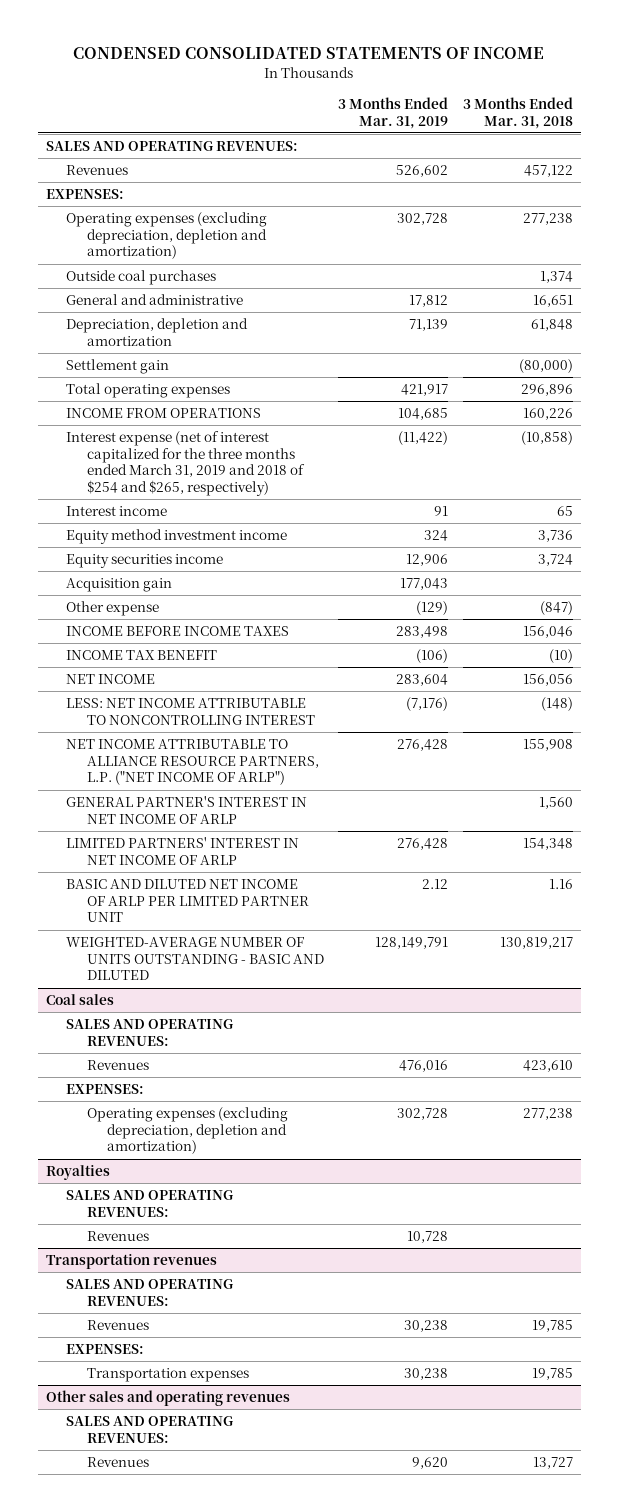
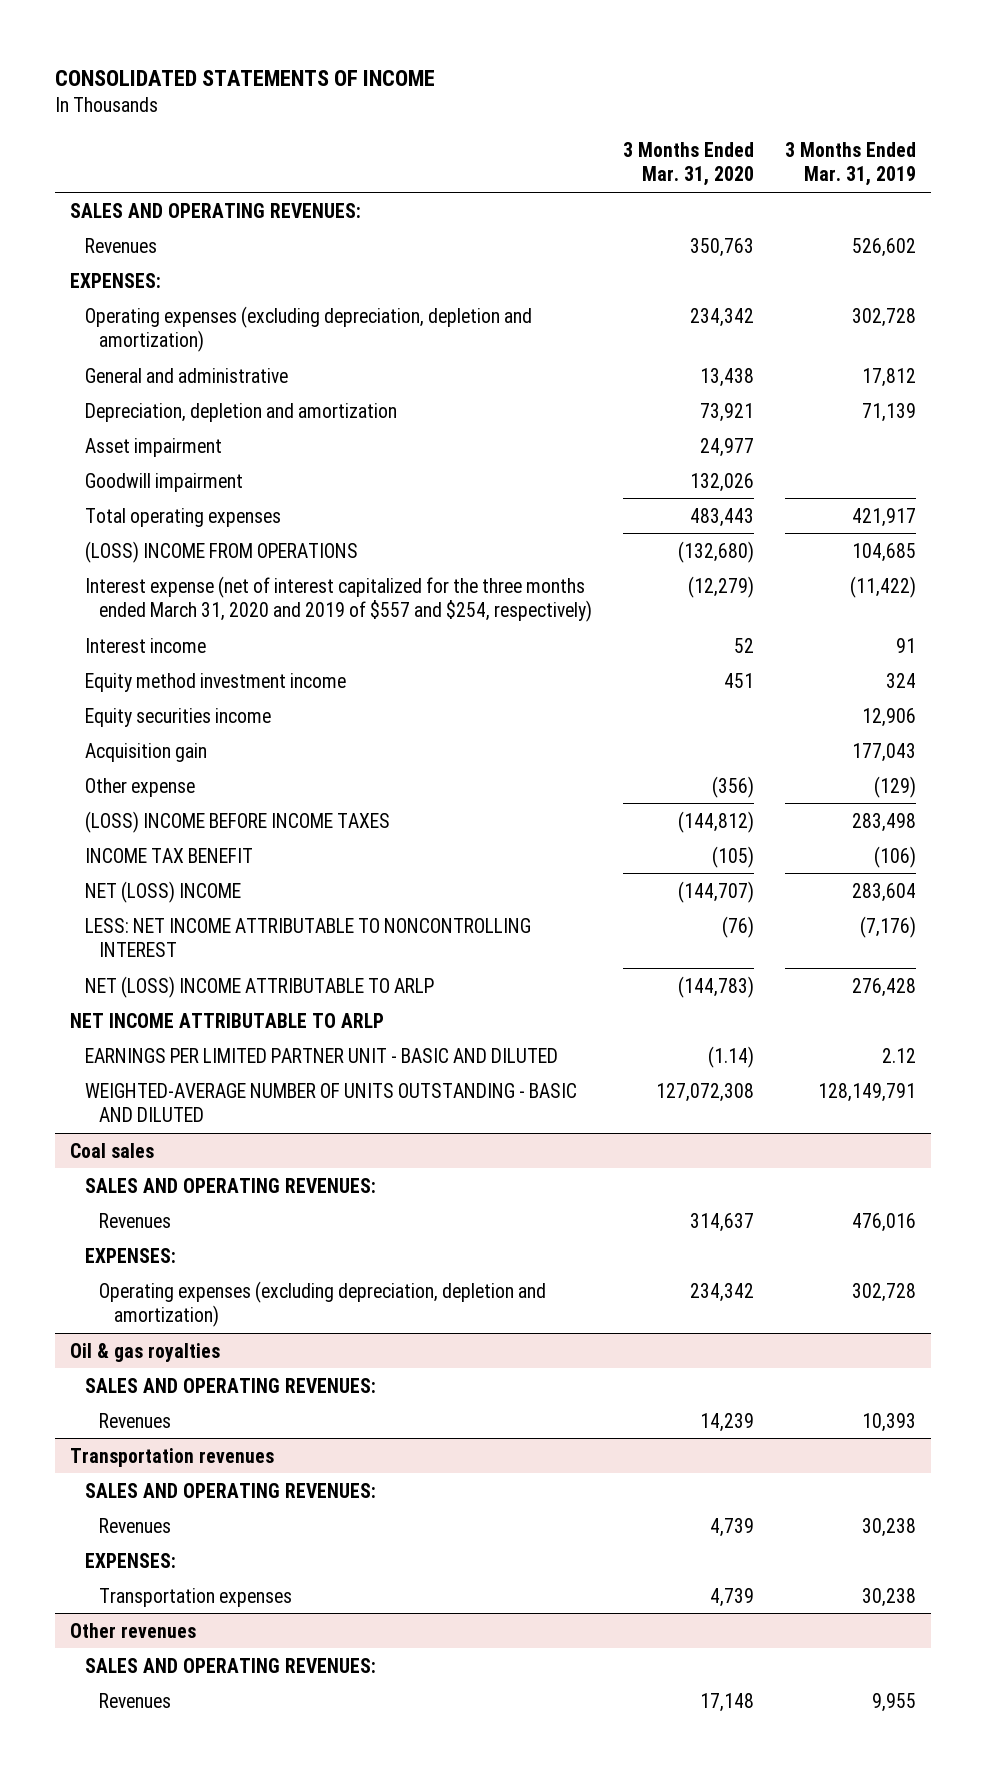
[73,47,545,60] CONDENSED CONSOLIDATED STATEMENTS OF INCOME -> [55,69,436,86] CONSOLIDATED STATEMENTS OF INCOME
[463,96,574,129] 3 Months Ended Mar. 31, 2018 -> none
none -> [622,141,754,187] 3 Months Ended Mar. 31, 2020
[66,270,217,286] Outside coal purchases -> none
[66,359,170,375] Settlement gain -> none
none -> [84,437,222,457] Asset impairment
none -> [84,472,243,492] Goodwill impairment
[66,408,262,419] INCOME FROM OPERATIONS -> [84,540,358,563] (LOSS) INCOME FROM OPERATIONS
[66,431,305,497] Interest expense (net of interest capitalized for the three months ended March 31, 2019 and 2018 of $254 and $265, respectively) -> [84,575,593,623] Interest expense (net of interest capitalized for the three months ended March 31, 2020 and 2019 of $557 and $254, respectively)
[66,626,290,637] INCOME BEFORE INCOME TAXES -> [84,810,390,833] (LOSS) INCOME BEFORE INCOME TAXES
[66,674,156,685] NET INCOME -> [84,880,241,903] NET (LOSS) INCOME
[66,796,308,824] GENERAL PARTNER'S INTEREST IN NET INCOME OF ARLP -> none
[66,837,300,865] LIMITED PARTNERS' INTEREST IN NET INCOME OF ARLP -> none
[66,739,319,786] NET INCOME ATTRIBUTABLE TO ALLIANCE RESOURCE PARTNERS, L.P. ("NET INCOME OF ARLP") -> [84,975,434,998] NET (LOSS) INCOME ATTRIBUTABLE TO ARLP
none -> [70,1012,385,1028] NET INCOME ATTRIBUTABLE TO ARLP
[66,879,309,923] BASIC AND DILUTED NET INCOME OF ARLP PER LIMITED PARTNER UNIT -> [84,1047,558,1063] EARNINGS PER LIMITED PARTNER UNIT - BASIC AND DILUTED
[45,1165,110,1181] Royalties -> [70,1342,221,1362] Oil & gas royalties
[407,1231,449,1244] 10,728 -> [861,1412,916,1432] 10,393
[45,1390,290,1407] Other sales and operating revenues -> [70,1622,197,1638] Other revenues
[412,1457,449,1470] 9,620 -> [871,1692,916,1712] 9,955

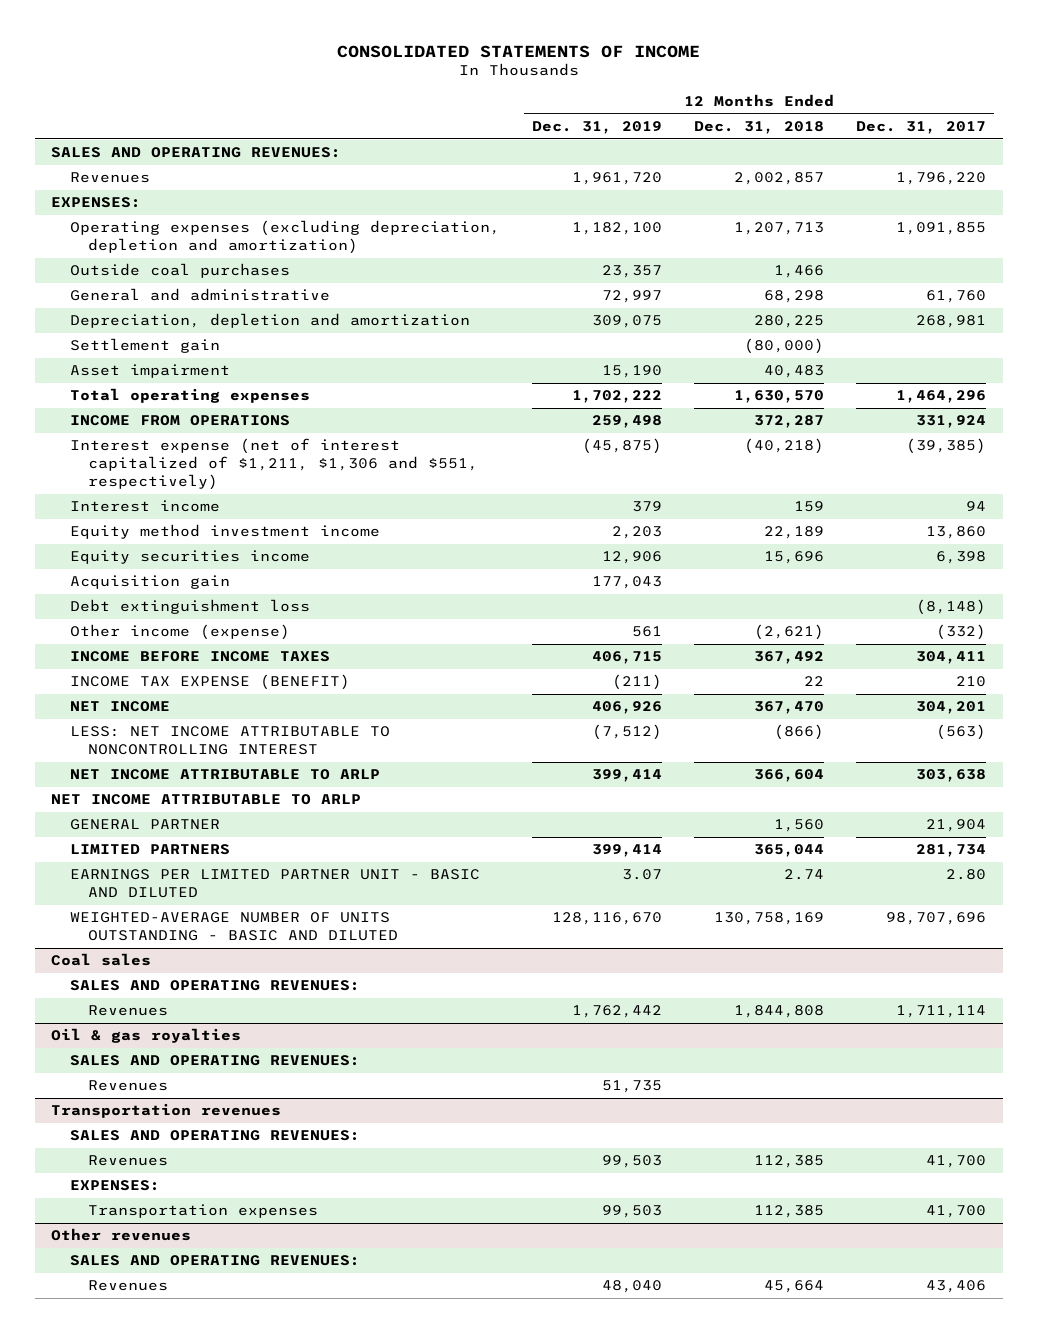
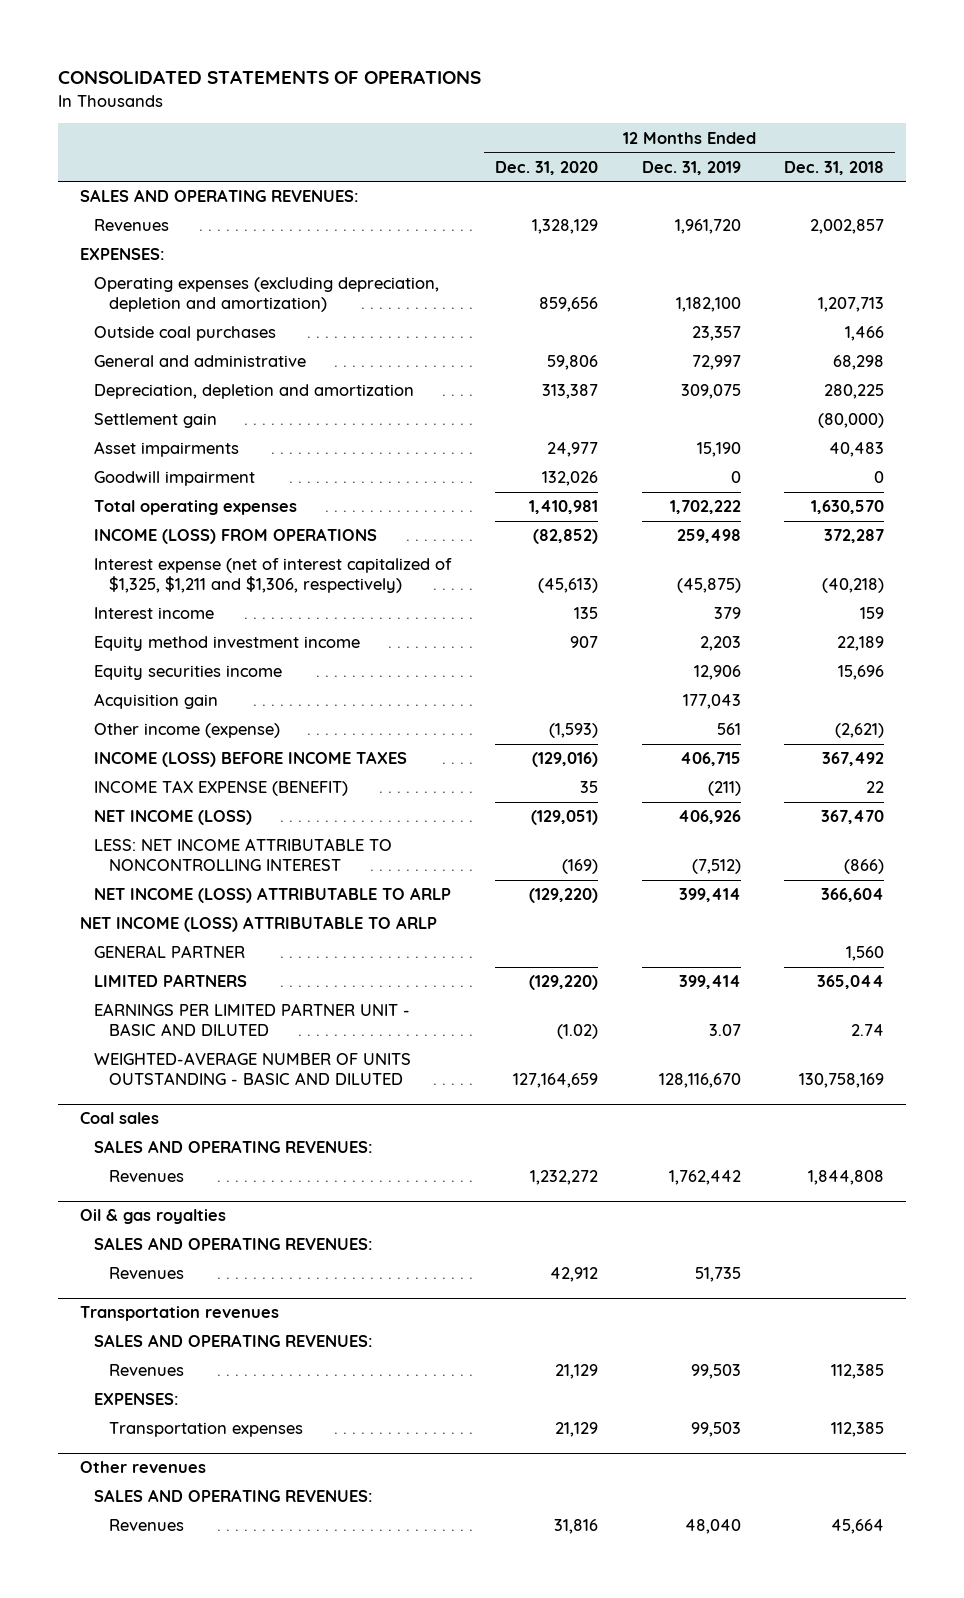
[336,44,700,58] CONSOLIDATED STATEMENTS OF INCOME -> [58,70,482,85] CONSOLIDATED STATEMENTS OF OPERATIONS
[856,121,987,135] Dec. 31, 2017 -> none
none -> [494,160,598,175] Dec. 31, 2020
[69,364,230,379] Asset impairment -> [94,441,240,458] Asset impairments
none -> [94,471,256,487] Goodwill impairment
[69,415,290,427] INCOME FROM OPERATIONS -> [94,528,378,545] INCOME (LOSS) FROM OPERATIONS
[69,438,478,491] Interest expense (net of interest capitalized of $1,211, $1,306 and $551, respectively) -> [94,558,453,594] Interest expense (net of interest capitalized of $1,325, $1,211 and $1,306, respectively)
[69,599,310,615] Debt extinguishment loss -> none
[69,651,330,663] INCOME BEFORE INCOME TAXES -> [94,751,408,768] INCOME (LOSS) BEFORE INCOME TAXES
[69,701,170,713] NET INCOME -> [94,810,253,826] NET INCOME (LOSS)
[69,769,380,781] NET INCOME ATTRIBUTABLE TO ARLP -> [94,887,452,904] NET INCOME (LOSS) ATTRIBUTABLE TO ARLP
[51,794,362,806] NET INCOME ATTRIBUTABLE TO ARLP -> [79,916,437,933] NET INCOME (LOSS) ATTRIBUTABLE TO ARLP

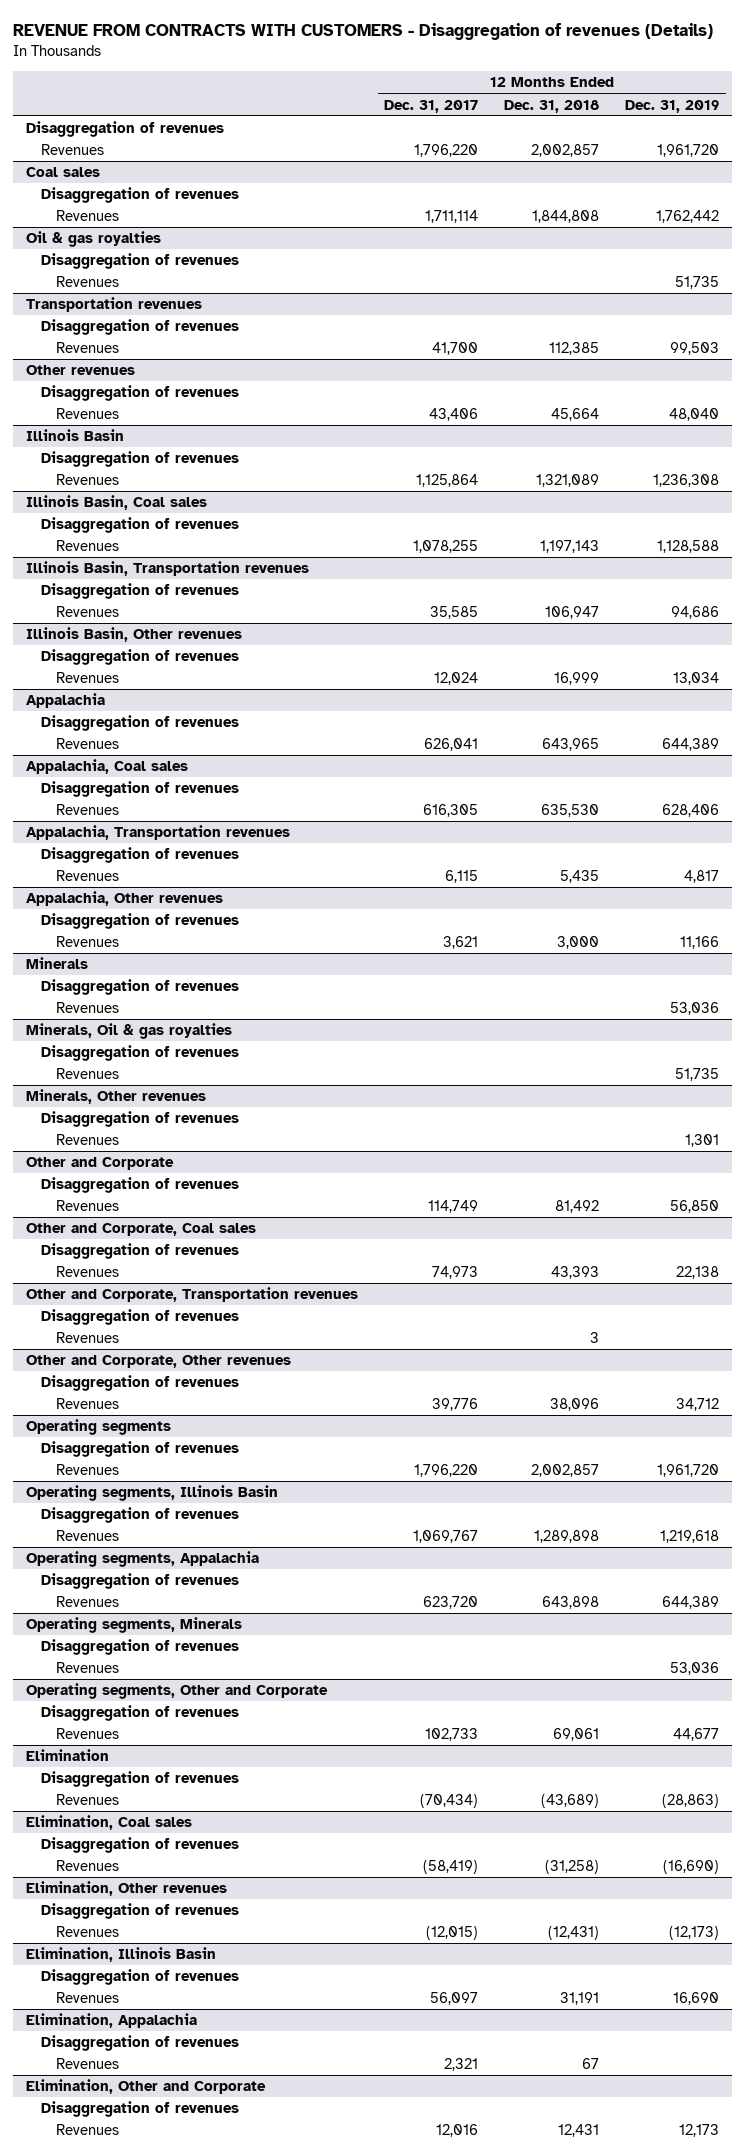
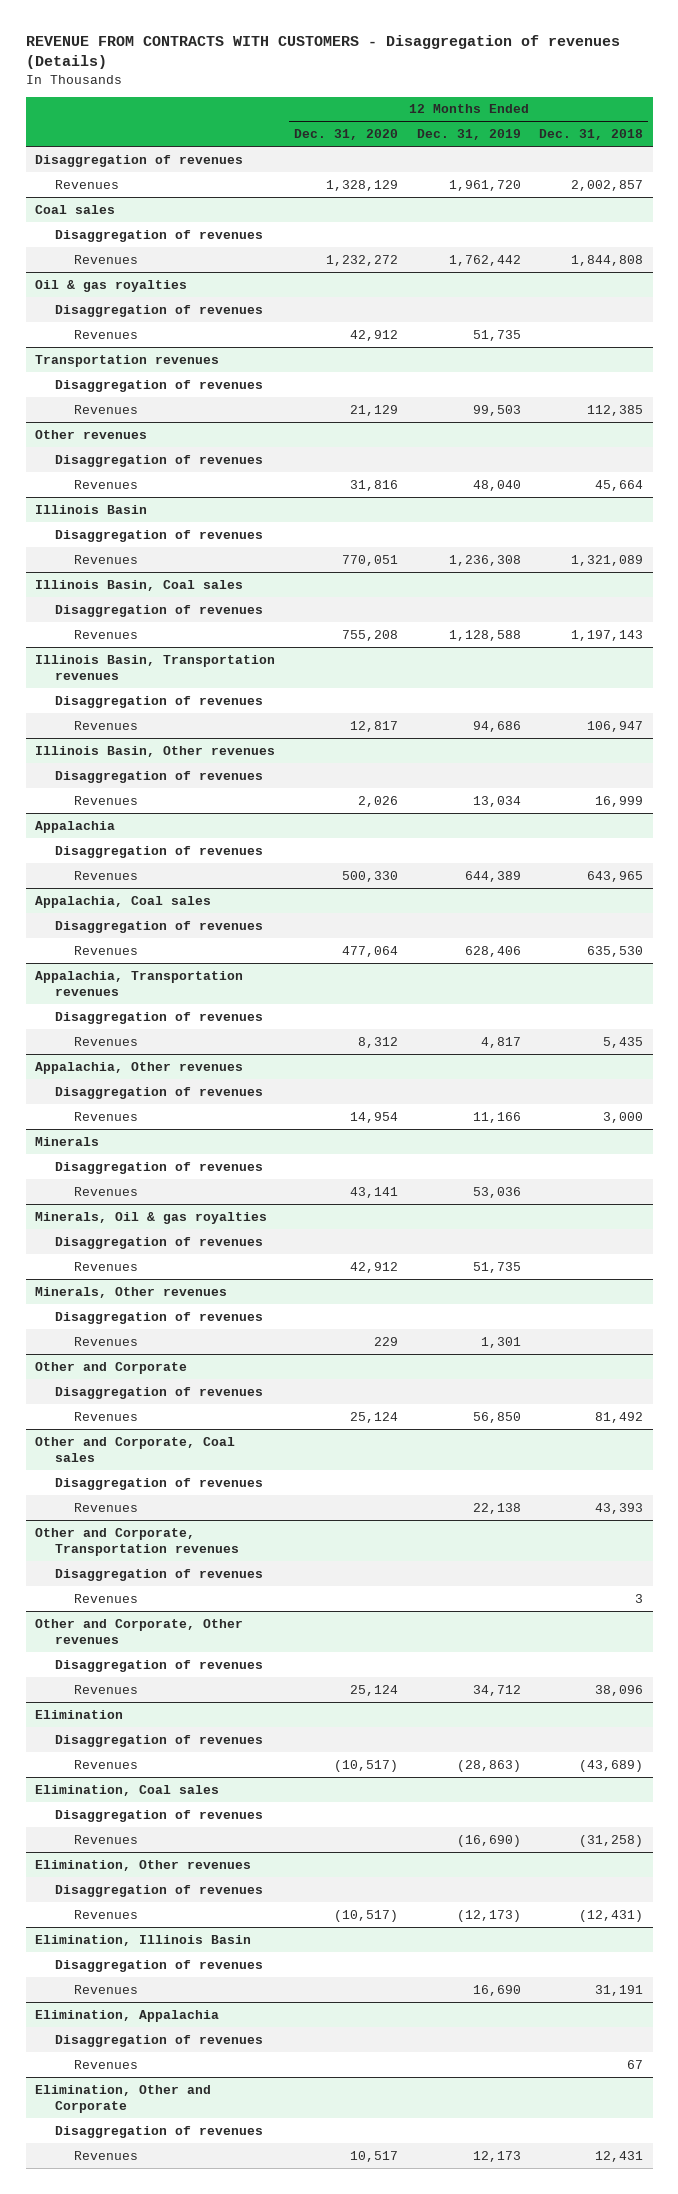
[384,99,479,113] Dec. 31, 2017 -> none
none -> [293,129,398,141] Dec. 31, 2020
[25,1419,171,1436] Operating segments -> none
[40,1441,239,1458] Disaggregation of revenues -> none
[55,1464,119,1476] Revenues -> none
[25,1485,278,1502] Operating segments, Illinois Basin -> none
[40,1507,239,1524] Disaggregation of revenues -> none
[55,1530,119,1542] Revenues -> none
[25,1551,259,1568] Operating segments, Appalachia -> none
[40,1573,239,1590] Disaggregation of revenues -> none
[55,1596,119,1608] Revenues -> none
[25,1617,242,1634] Operating segments, Minerals -> none
[40,1639,239,1656] Disaggregation of revenues -> none
[55,1662,119,1674] Revenues -> none
[25,1683,328,1700] Operating segments, Other and Corporate -> none
[40,1705,239,1722] Disaggregation of revenues -> none
[55,1728,119,1740] Revenues -> none

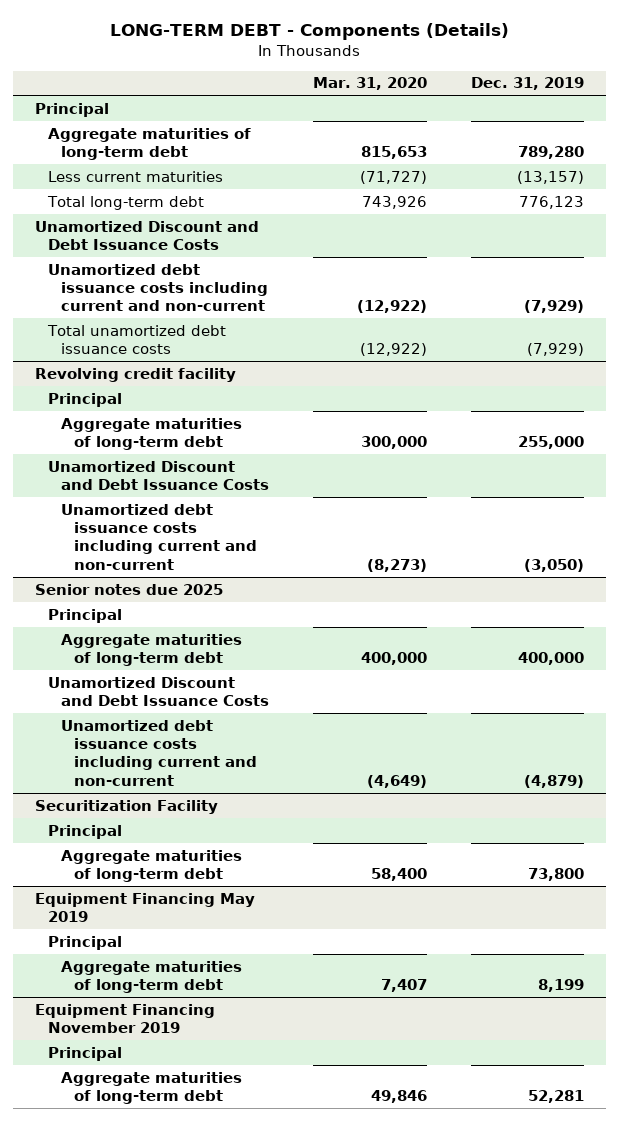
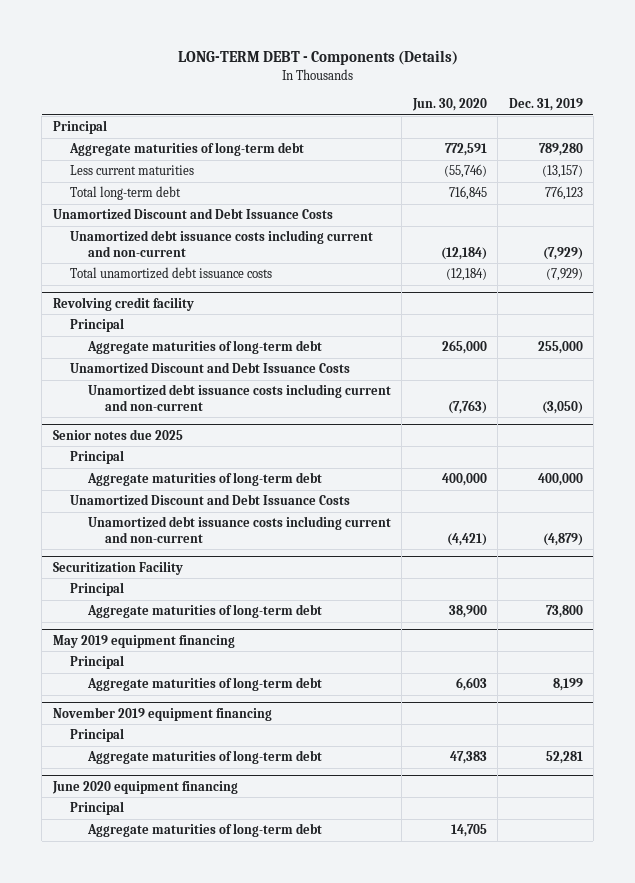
[312,77,427,91] Mar. 31, 2020 -> none
none -> [411,98,487,112] Jun. 30, 2020
[35,892,256,923] Equipment Financing May 2019 -> [52,635,235,649] May 2019 equipment financing
[35,1003,216,1034] Equipment Financing November 2019 -> [52,707,272,722] November 2019 equipment financing
none -> [51,781,238,795] June 2020 equipment financing
none -> [70,801,125,816] Principal
none -> [86,823,322,838] Aggregate maturities of long-term debt

